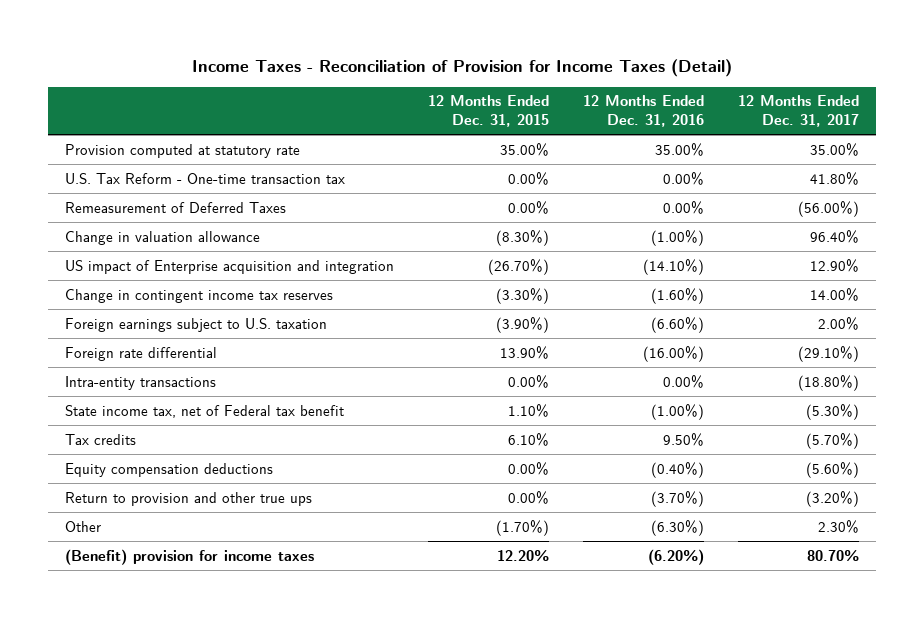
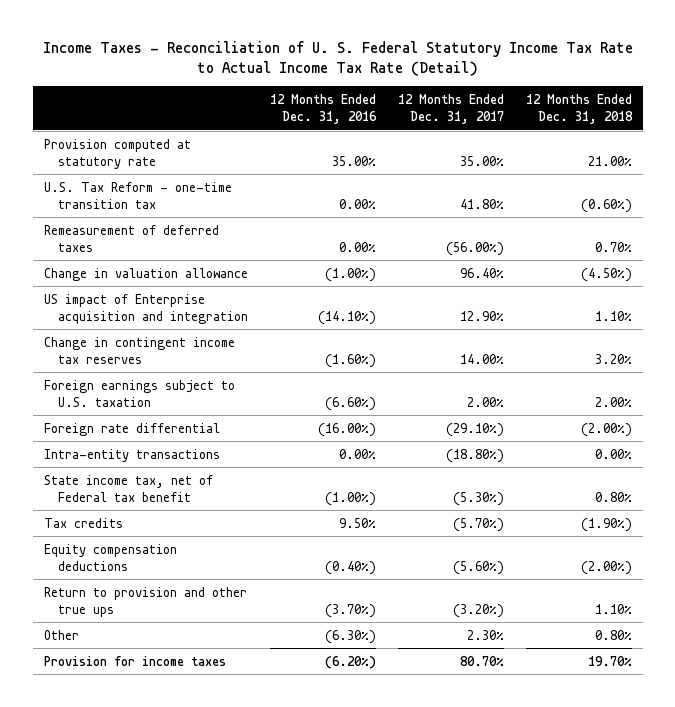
[192,58,733,77] Income Taxes - Reconciliation of Provision for Income Taxes (Detail) -> [42,41,633,77] Income Taxes - Reconciliation of U. S. Federal Statutory Income Tax Rate to Actual Income Tax Rate (Detail)
[428,95,550,128] 12 Months Ended Dec. 31, 2015 -> none
none -> [525,94,633,124] 12 Months Ended Dec. 31, 2018
[65,172,346,184] U.S. Tax Reform - One-time transaction tax -> [43,181,232,209] U.S. Tax Reform - one-time transition tax
[65,201,287,213] Remeasurement of Deferred Taxes -> [43,224,219,252] Remeasurement of deferred taxes
[65,548,315,565] (Benefit) provision for income taxes -> [43,655,226,666] Provision for income taxes

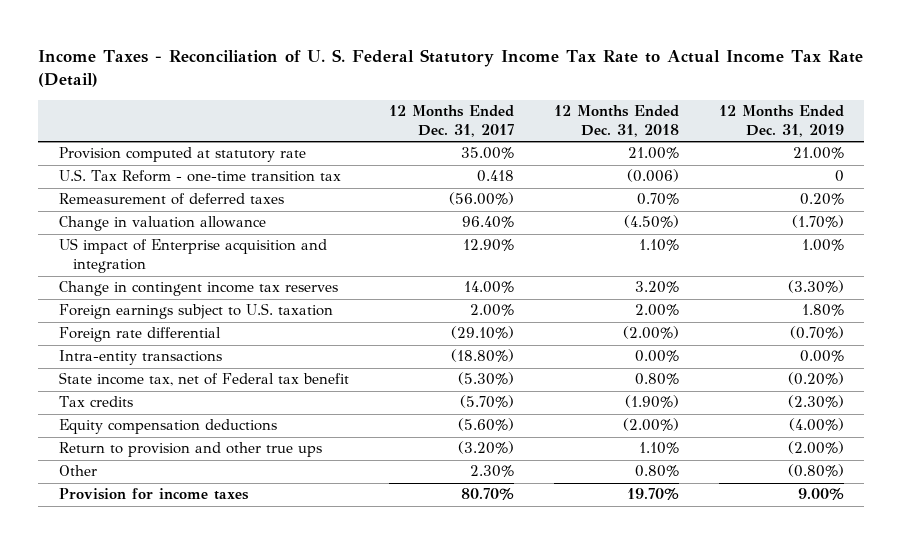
[269,94,377,124] 12 Months Ended Dec. 31, 2016 -> none
none -> [719,105,845,138] 12 Months Ended Dec. 31, 2019
[459,198,504,209] 41.80% -> [476,170,514,183] 0.418
[580,198,632,213] (0.60%) -> [627,169,680,183] (0.006)

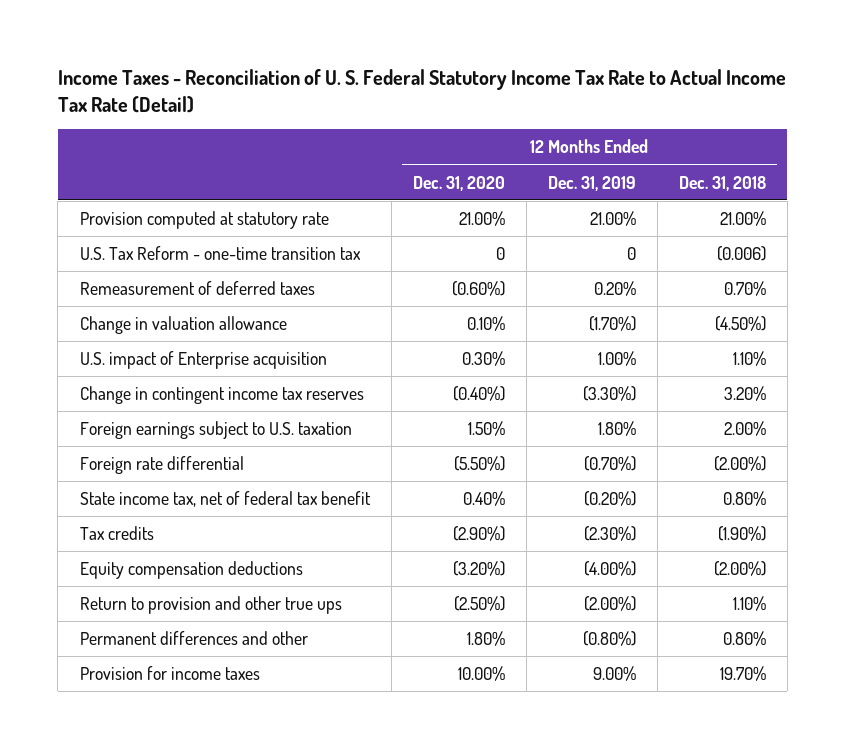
[388,105,514,138] 12 Months Ended Dec. 31, 2017 -> none
none -> [412,175,505,191] Dec. 31, 2020
[58,238,327,274] US impact of Enterprise acquisition and integration -> [79,350,327,369] U.S. impact of Enterprise acquisition
[58,350,222,366] Intra-entity transactions -> none
[58,372,349,387] State income tax, net of Federal tax benefit -> [79,490,371,507] State income tax, net of federal tax benefit
[58,465,97,477] Other -> [79,630,308,645] Permanent differences and other

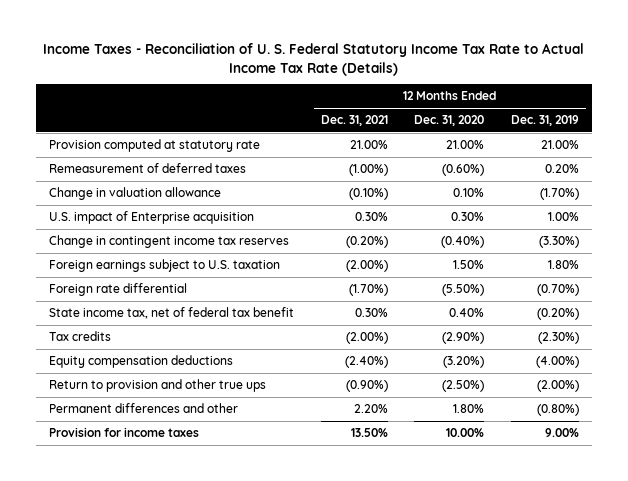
[57,68,786,114] Income Taxes - Reconciliation of U. S. Federal Statutory Income Tax Rate to Actual Income Tax Rate (Detail) -> [42,43,584,76] Income Taxes - Reconciliation of U. S. Federal Statutory Income Tax Rate to Actual Income Tax Rate (Details)
[678,175,766,191] Dec. 31, 2018 -> none
none -> [320,115,388,127] Dec. 31, 2021
[79,245,361,260] U.S. Tax Reform - one-time transition tax -> none

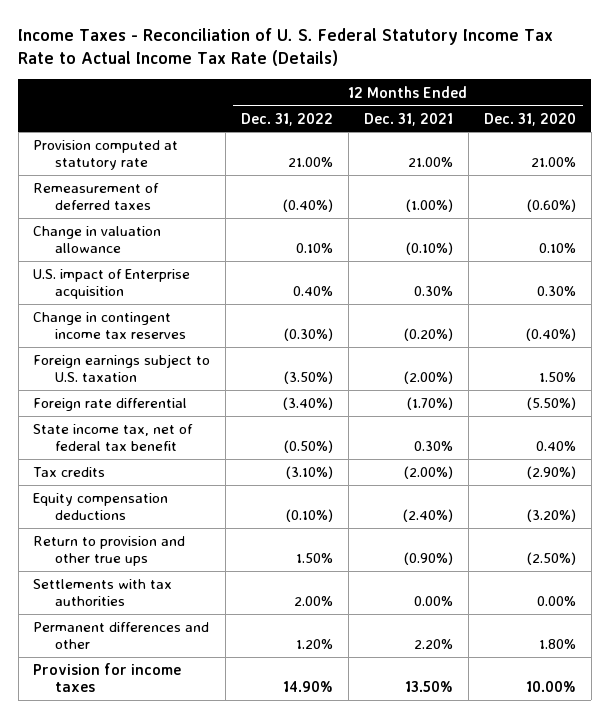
[510,115,579,127] Dec. 31, 2019 -> none
none -> [241,112,334,126] Dec. 31, 2022
none -> [33,579,173,607] Settlements with tax authorities

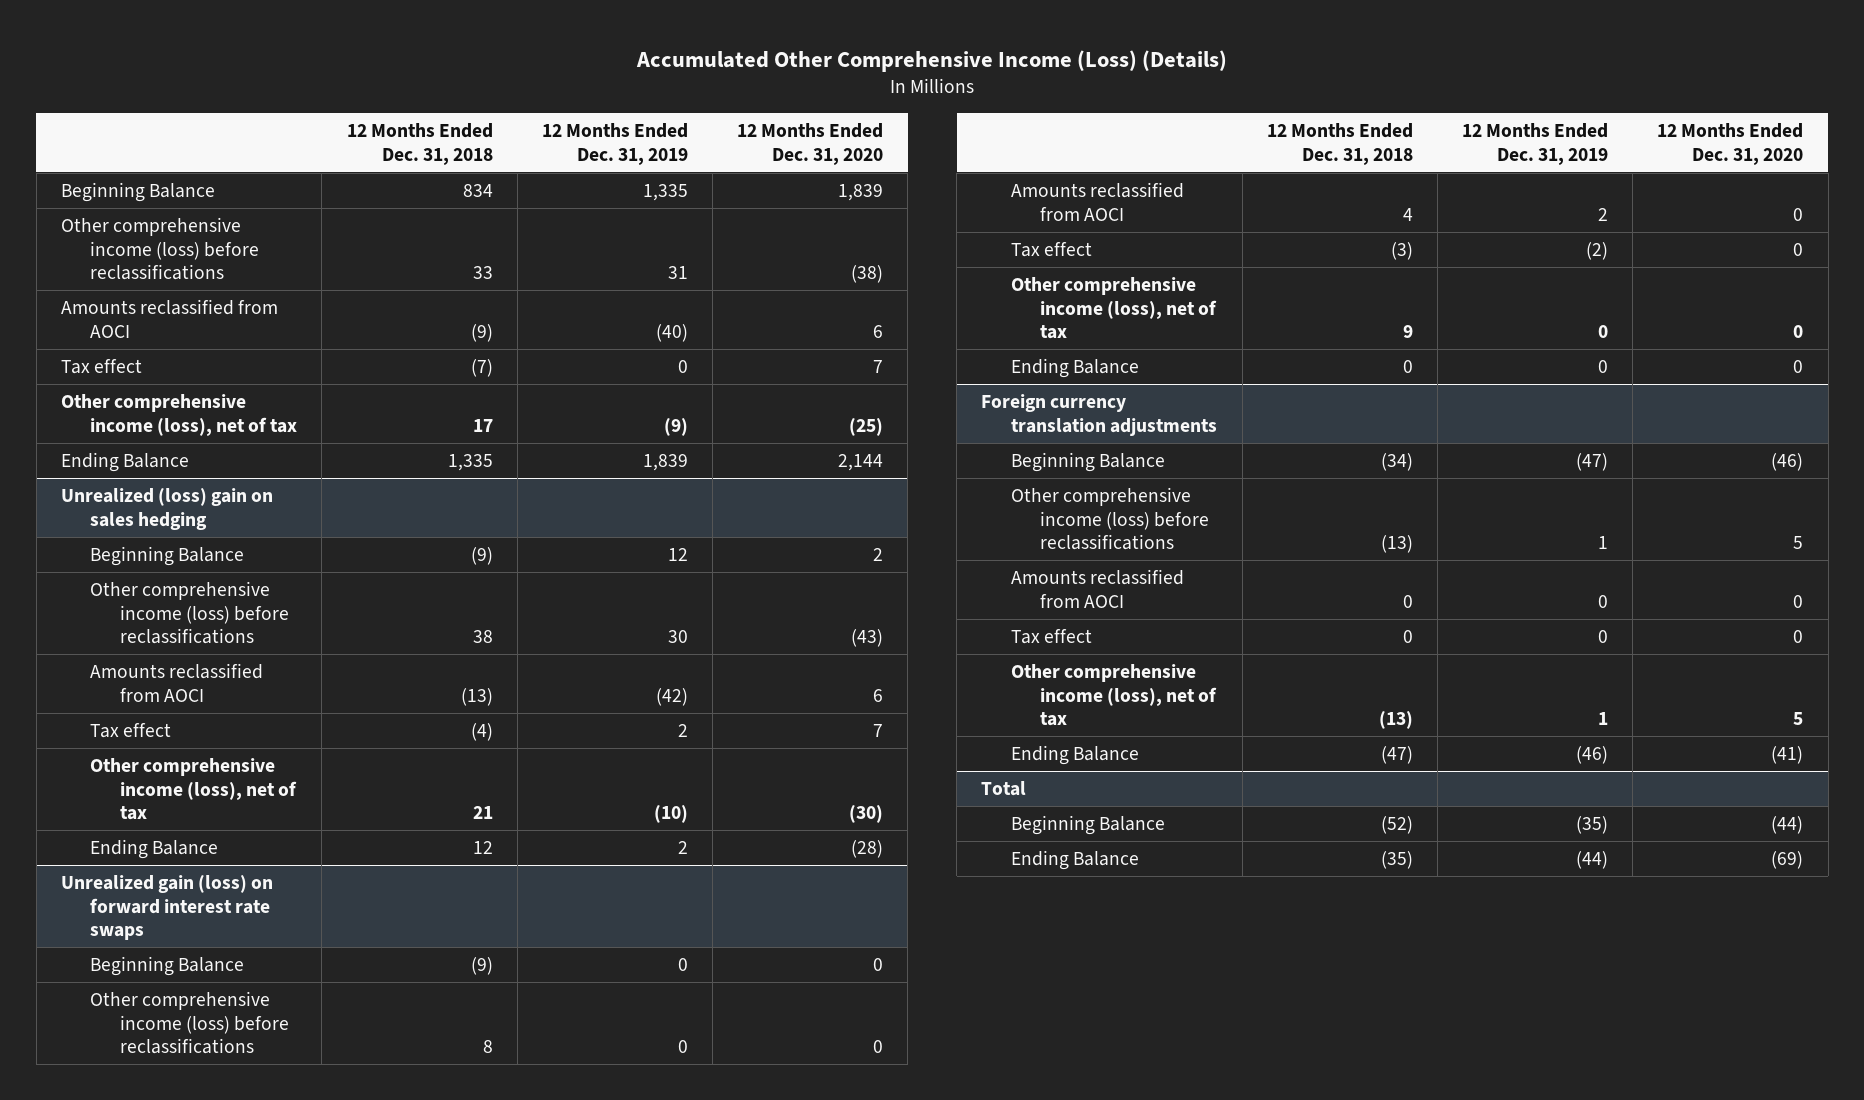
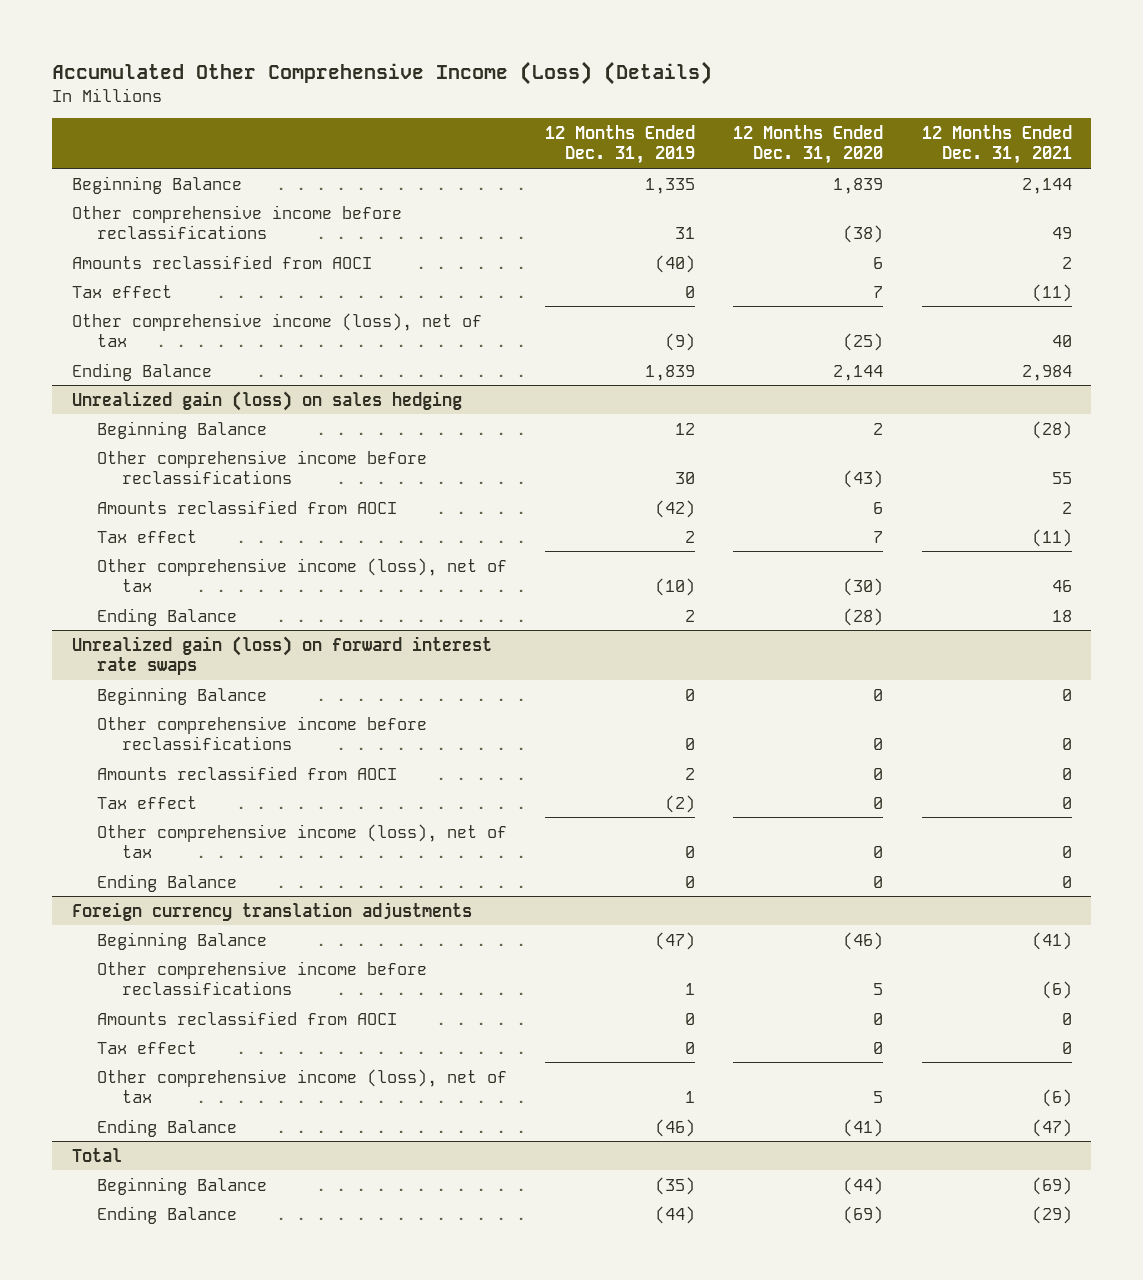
[346,122,493,165] 12 Months Ended Dec. 31, 2018 -> none
none -> [921,125,1072,165] 12 Months Ended Dec. 31, 2021
[60,216,260,281] Other comprehensive income (loss) before reclassifications -> [71,204,402,239] Other comprehensive income before reclassifications
[60,487,273,530] Unrealized (loss) gain on sales hedging -> [71,390,462,411] Unrealized gain (loss) on sales hedging
[90,580,289,645] Other comprehensive income (loss) before reclassifications -> [96,449,427,484] Other comprehensive income before reclassifications
[90,990,289,1055] Other comprehensive income (loss) before reclassifications -> [96,715,427,750] Other comprehensive income before reclassifications
[1010,486,1210,551] Other comprehensive income (loss) before reclassifications -> [96,960,427,995] Other comprehensive income before reclassifications

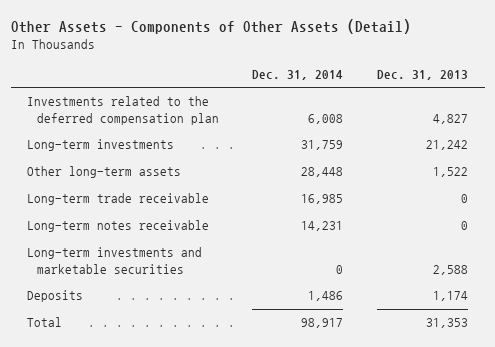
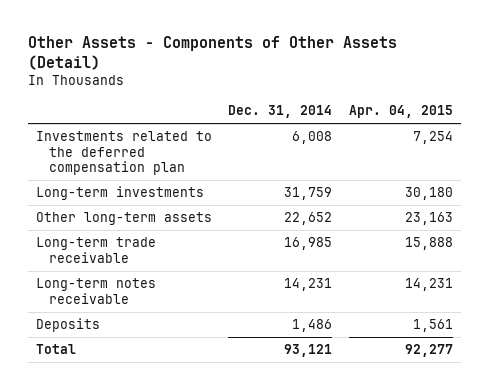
[377,70,469,81] Dec. 31, 2013 -> none
none -> [348,105,453,119] Apr. 04, 2015
[301,167,344,178] 28,448 -> [284,212,333,226] 22,652
[27,247,203,274] Long-term investments and marketable securities -> none
[301,318,344,329] 98,917 -> [284,344,333,358] 93,121

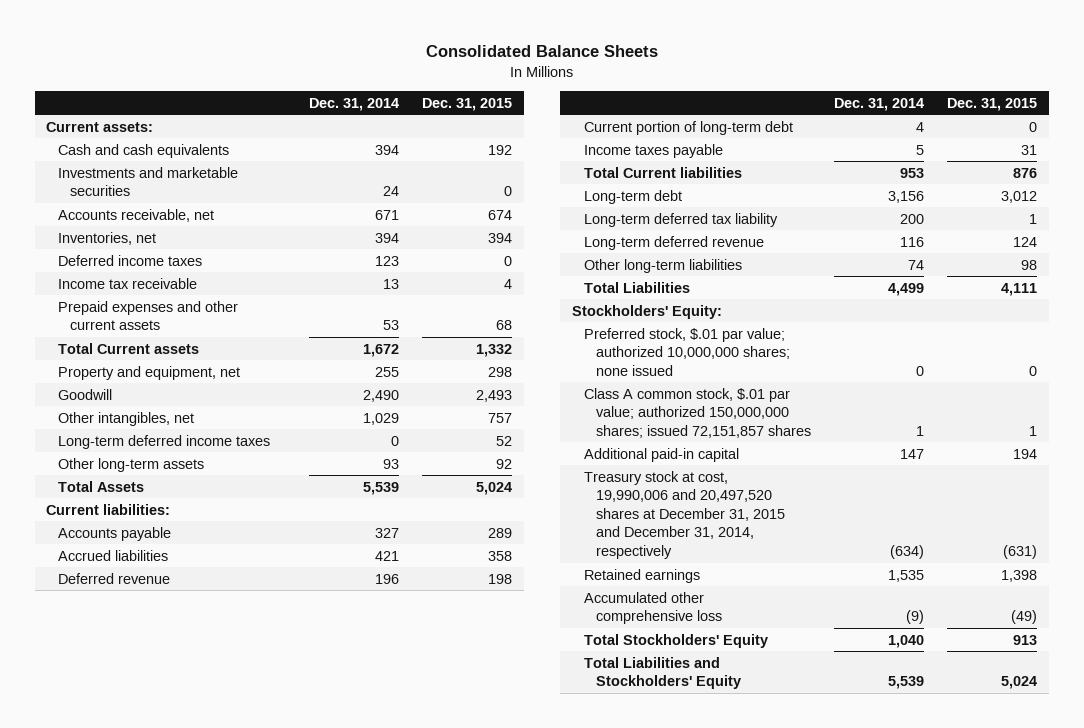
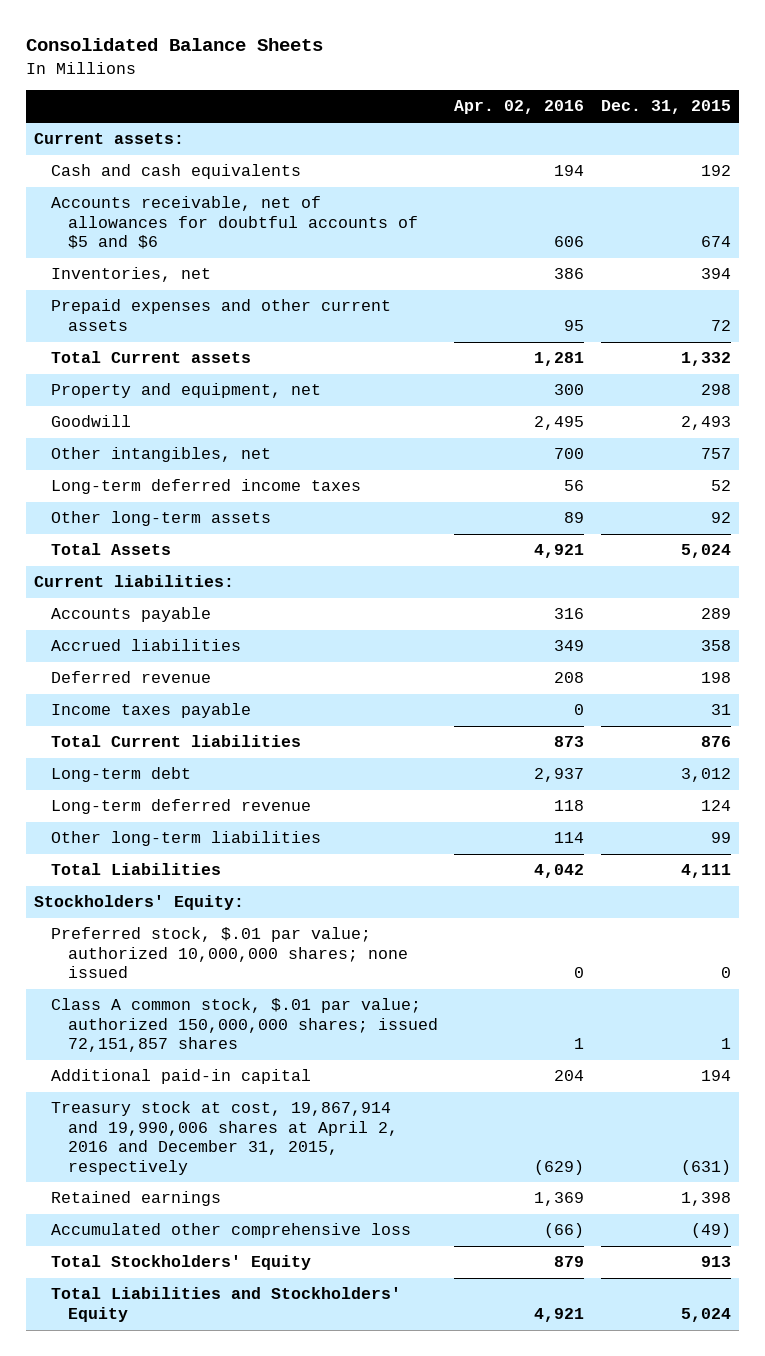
[308,97,399,111] Dec. 31, 2014 -> none
none -> [454,100,585,115] Apr. 02, 2016
[58,166,239,197] Investments and marketable securities -> none
[58,208,215,222] Accounts receivable, net -> [51,196,418,250] Accounts receivable, net of allowances for doubtful accounts of $5 and $6
[58,254,203,266] Deferred income taxes -> none
[58,277,198,289] Income tax receivable -> none
[496,320,513,331] 68 -> [711,319,732,331] 72
[583,120,793,135] Current portion of long-term debt -> none
[583,212,778,227] Long-term deferred tax liability -> none
[1021,259,1038,270] 98 -> [711,832,732,844] 99
[583,470,785,560] Treasury stock at cost, 19,990,006 and 20,497,520 shares at December 31, 2015 and December 31, 2014, respectively -> [51,1101,398,1175] Treasury stock at cost, 19,867,914 and 19,990,006 shares at April 2, 2016 and December 31, 2015, respectively

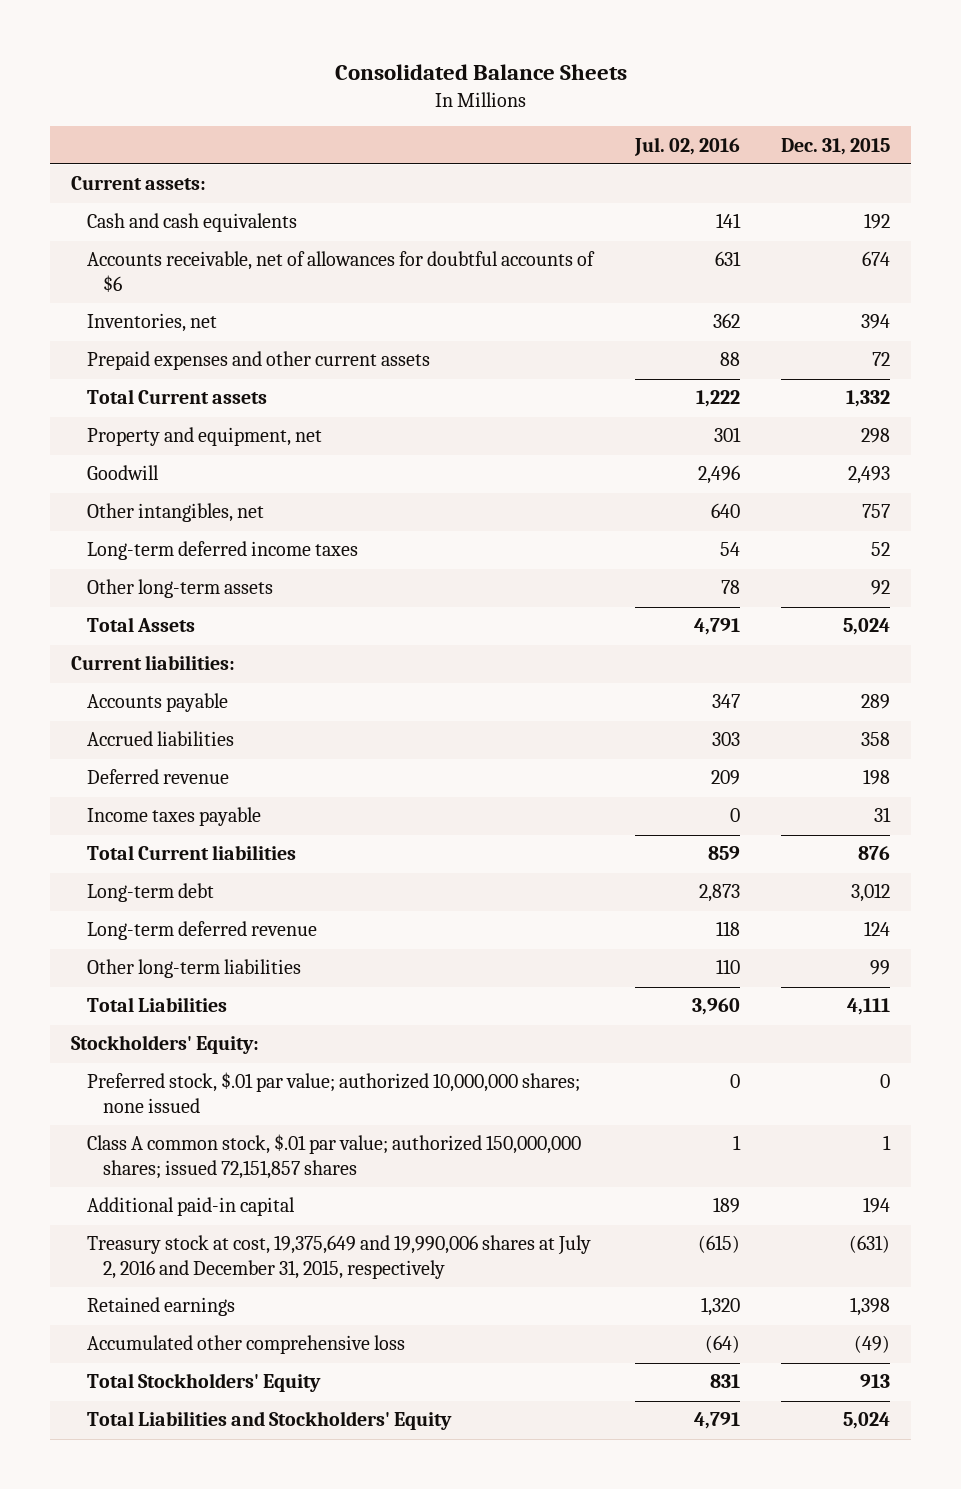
[454,100,585,115] Apr. 02, 2016 -> none
none -> [633,136,740,156] Jul. 02, 2016
[51,196,418,250] Accounts receivable, net of allowances for doubtful accounts of $5 and $6 -> [86,251,595,293] Accounts receivable, net of allowances for doubtful accounts of $6
[51,1101,398,1175] Treasury stock at cost, 19,867,914 and 19,990,006 shares at April 2, 2016 and December 31, 2015, respectively -> [86,1235,591,1280] Treasury stock at cost, 19,375,649 and 19,990,006 shares at July 2, 2016 and December 31, 2015, respectively

